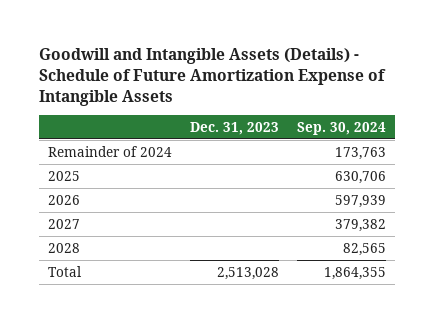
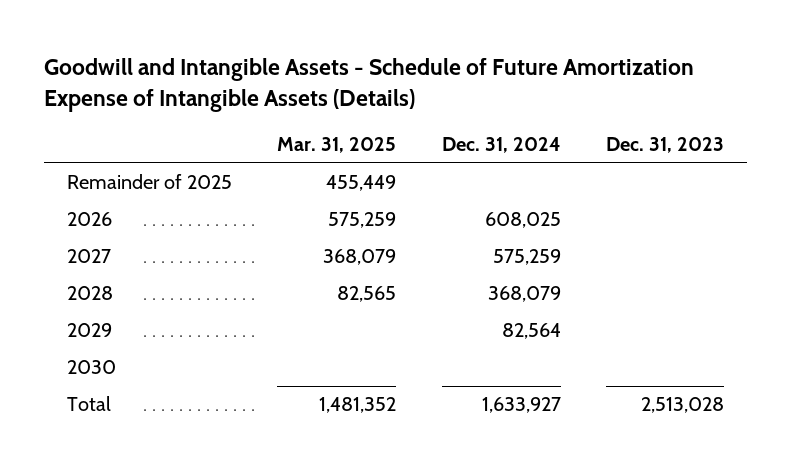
[39,47,387,106] Goodwill and Intangible Assets (Details) - Schedule of Future Amortization Expense of Intangible Assets -> [44,58,695,112] Goodwill and Intangible Assets - Schedule of Future Amortization Expense of Intangible Assets (Details)
[297,121,387,135] Sep. 30, 2024 -> none
none -> [277,137,397,154] Mar. 31, 2025
none -> [441,137,561,154] Dec. 31, 2024
[48,170,81,181] 2025 -> none
[48,145,173,157] Remainder of 2024 -> [67,174,233,190] Remainder of 2025
none -> [67,323,113,338] 2029
none -> [67,360,117,375] 2030

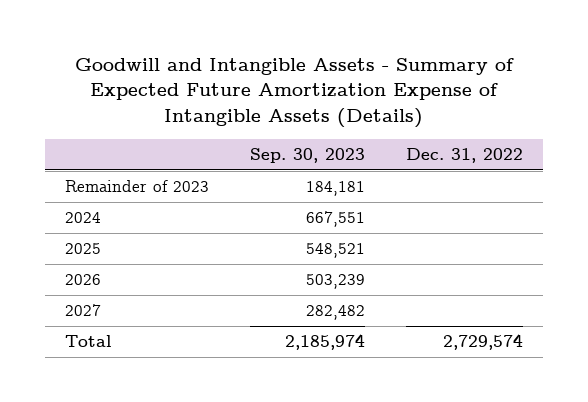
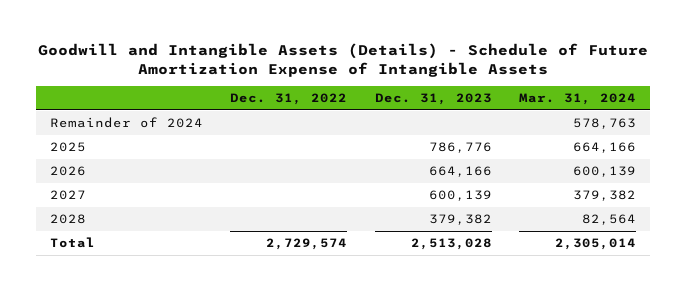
[74,57,514,129] Goodwill and Intangible Assets - Summary of Expected Future Amortization Expense of Intangible Assets (Details) -> [37,43,648,77] Goodwill and Intangible Assets (Details) - Schedule of Future Amortization Expense of Intangible Assets
[249,148,365,164] Sep. 30, 2023 -> none
none -> [374,93,492,106] Dec. 31, 2023
none -> [519,93,637,106] Mar. 31, 2024
[65,212,102,224] 2024 -> none
[65,180,210,193] Remainder of 2023 -> [49,117,203,129] Remainder of 2024
none -> [49,214,86,225] 2028

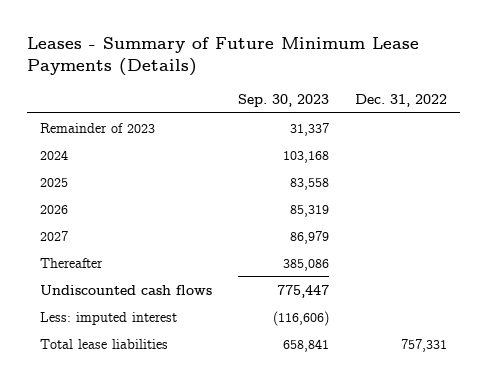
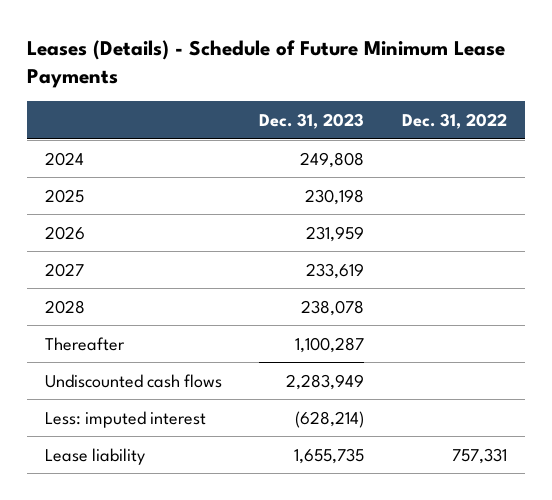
[27,37,420,77] Leases - Summary of Future Minimum Lease Payments (Details) -> [26,39,505,89] Leases (Details) - Schedule of Future Minimum Lease Payments
[238,94,330,108] Sep. 30, 2023 -> none
none -> [259,113,365,130] Dec. 31, 2023
[40,122,156,133] Remainder of 2023 -> none
none -> [45,299,86,314] 2028
[40,338,169,349] Total lease liabilities -> [45,447,146,465] Lease liability

